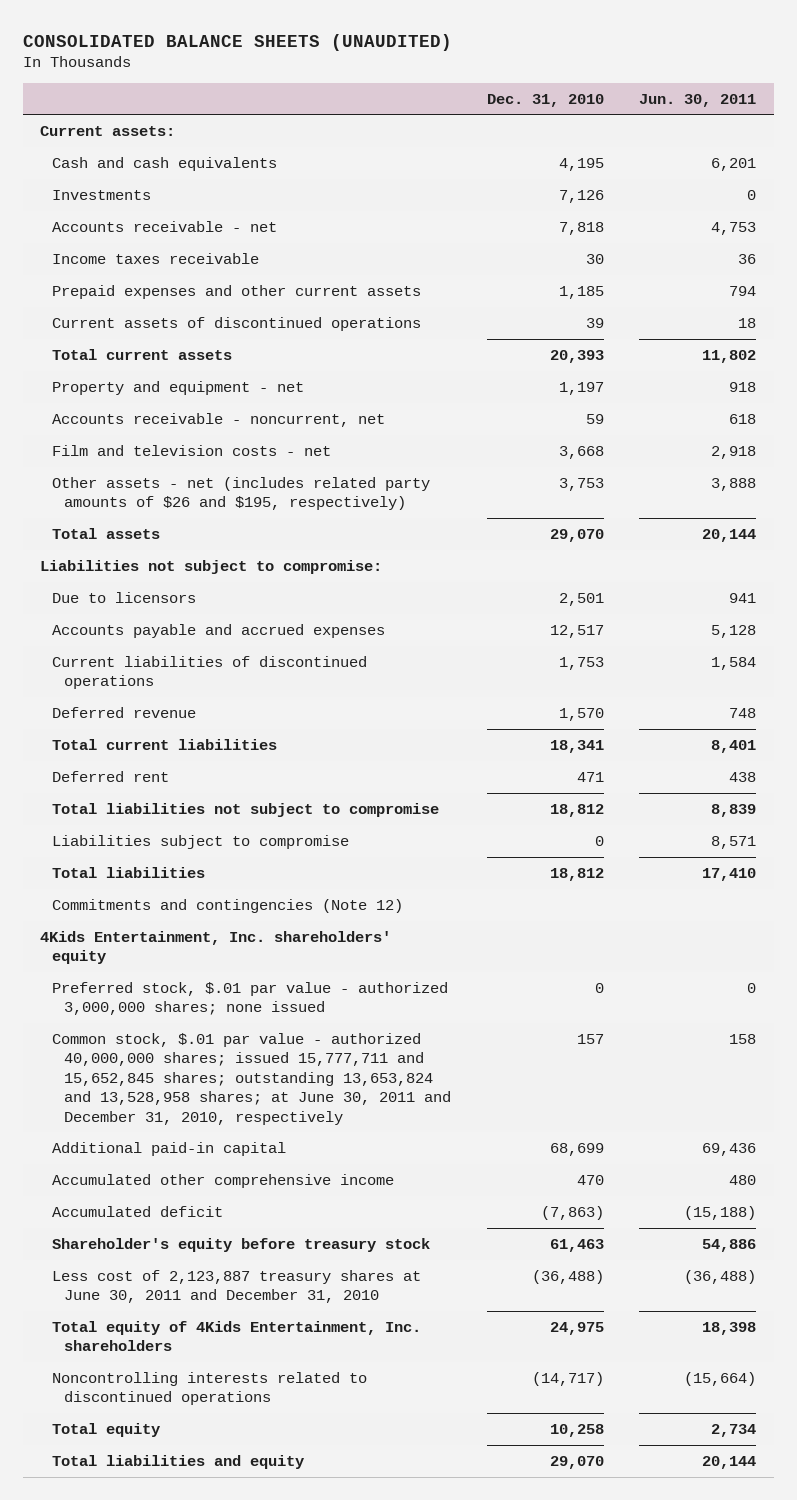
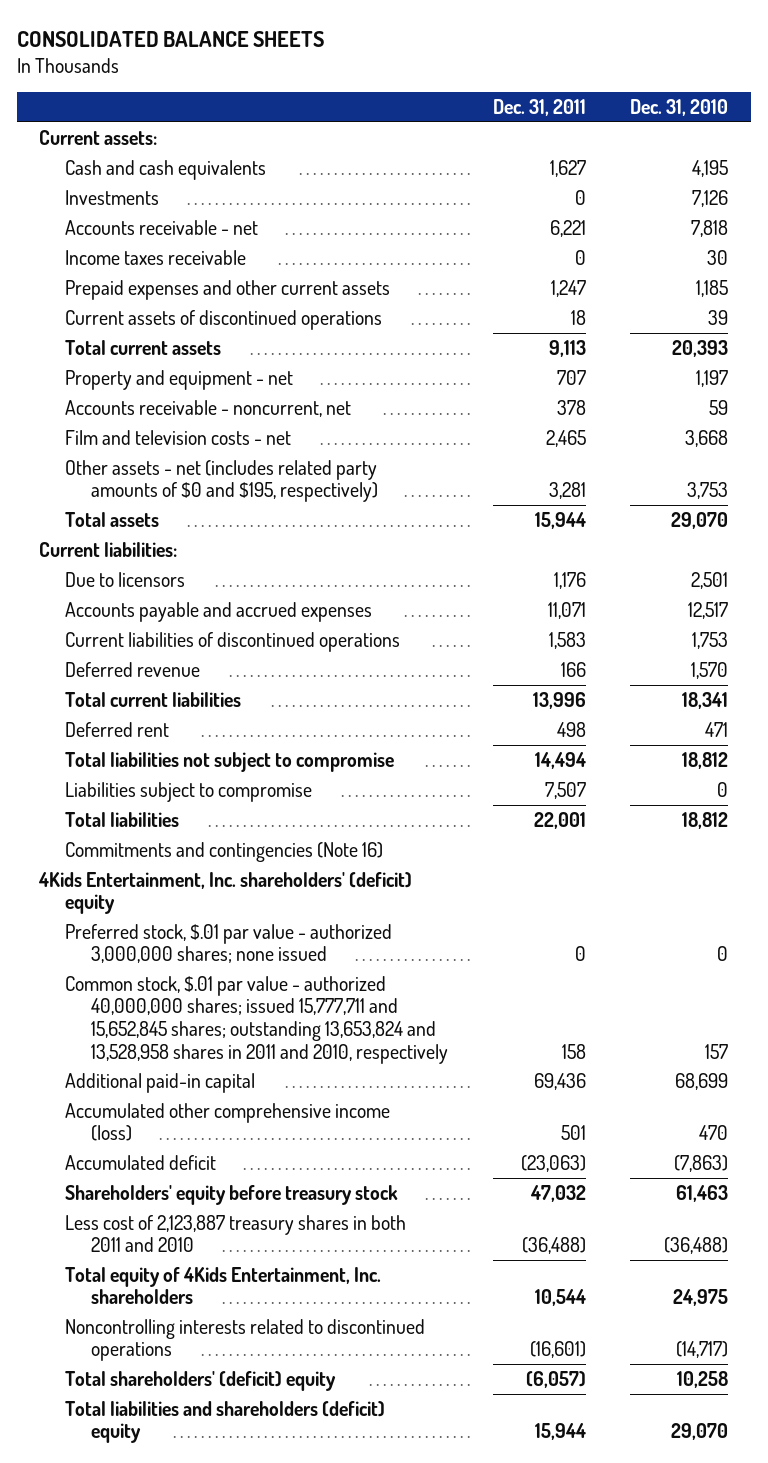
[22,33,452,51] CONSOLIDATED BALANCE SHEETS (UNAUDITED) -> [17,30,325,47] CONSOLIDATED BALANCE SHEETS
[639,93,757,107] Jun. 30, 2011 -> none
none -> [492,99,586,117] Dec. 31, 2011
[52,476,431,511] Other assets - net (includes related party amounts of $26 and $195, respectively) -> [65,459,378,503] Other assets - net (includes related party amounts of $0 and $195, respectively)
[40,559,383,574] Liabilities not subject to compromise: -> none
none -> [39,541,178,557] Current liabilities:
[52,898,404,913] Commitments and contingencies (Note 12) -> [65,841,384,862] Commitments and contingencies (Note 16)
[40,930,392,965] 4Kids Entertainment, Inc. shareholders' equity -> [38,871,413,915] 4Kids Entertainment, Inc. shareholders' (deficit) equity
[52,1032,452,1125] Common stock, $.01 par value - authorized 40,000,000 shares; issued 15,777,711 and 15,652,845 shares; outstanding 13,653,824 and 13,528,958 shares; at June 30, 2011 and December 31, 2010, respectively -> [65,975,448,1064] Common stock, $.01 par value - authorized 40,000,000 shares; issued 15,777,711 and 15,652,845 shares; outstanding 13,653,824 and 13,528,958 shares in 2011 and 2010, respectively
[52,1173,395,1188] Accumulated other comprehensive income -> [65,1102,391,1142] Accumulated other comprehensive income (loss)
[52,1237,431,1252] Shareholder's equity before treasury stock -> [65,1184,399,1205] Shareholders' equity before treasury stock
[52,1269,422,1304] Less cost of 2,123,887 treasury shares at June 30, 2011 and December 31, 2010 -> [65,1214,407,1253] Less cost of 2,123,887 treasury shares in both 2011 and 2010
[52,1422,161,1437] Total equity -> [65,1370,337,1391] Total shareholders' (deficit) equity
[52,1454,305,1469] Total liabilities and equity -> [65,1400,386,1444] Total liabilities and shareholders (deficit) equity

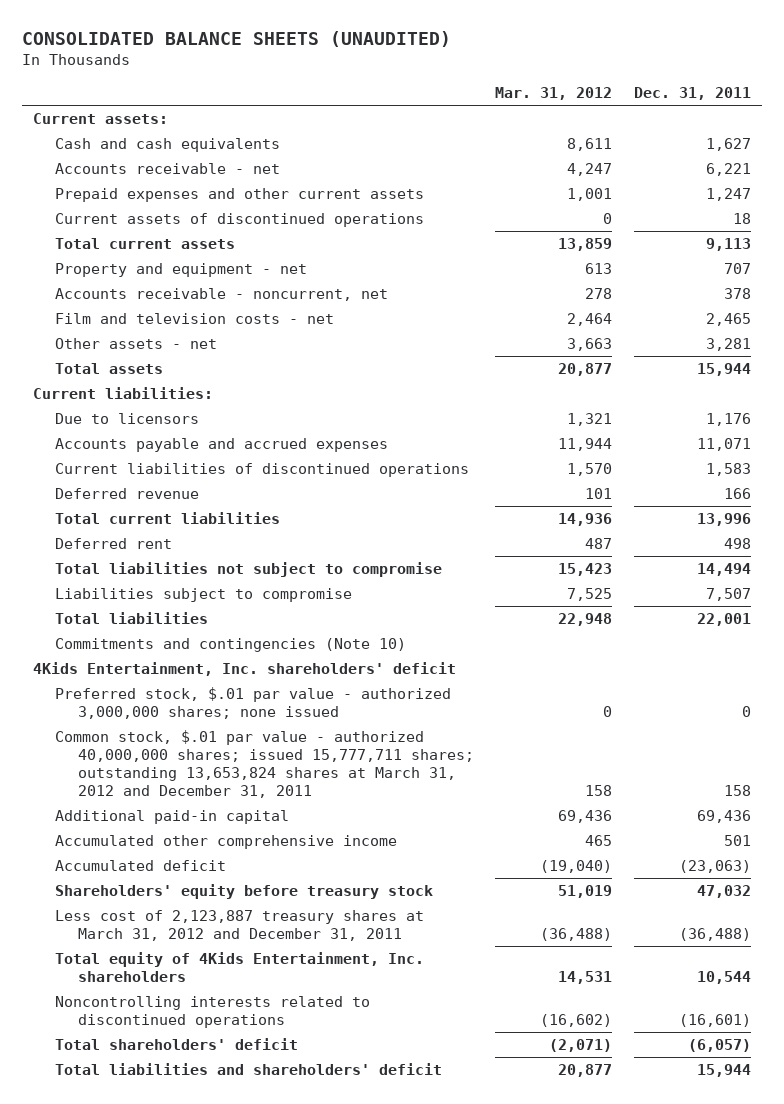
[17,30,325,47] CONSOLIDATED BALANCE SHEETS -> [21,31,451,48] CONSOLIDATED BALANCE SHEETS (UNAUDITED)
[630,99,729,117] Dec. 31, 2010 -> none
none -> [495,87,613,101] Mar. 31, 2012
[65,189,160,205] Investments -> none
[65,249,247,265] Income taxes receivable -> none
[65,459,378,503] Other assets - net (includes related party amounts of $0 and $195, respectively) -> [55,337,218,349] Other assets - net
[65,841,384,862] Commitments and contingencies (Note 16) -> [55,637,407,652] Commitments and contingencies (Note 10)
[38,871,413,915] 4Kids Entertainment, Inc. shareholders' (deficit) equity -> [32,661,456,676] 4Kids Entertainment, Inc. shareholders' deficit
[65,975,448,1064] Common stock, $.01 par value - authorized 40,000,000 shares; issued 15,777,711 and 15,652,845 shares; outstanding 13,653,824 and 13,528,958 shares in 2011 and 2010, respectively -> [55,729,474,799] Common stock, $.01 par value - authorized 40,000,000 shares; issued 15,777,711 shares; outstanding 13,653,824 shares at March 31, 2012 and December 31, 2011
[65,1102,391,1142] Accumulated other comprehensive income (loss) -> [55,834,398,849] Accumulated other comprehensive income
[65,1214,407,1253] Less cost of 2,123,887 treasury shares in both 2011 and 2010 -> [55,909,425,942] Less cost of 2,123,887 treasury shares at March 31, 2012 and December 31, 2011
[65,1370,337,1391] Total shareholders' (deficit) equity -> [55,1037,299,1050] Total shareholders' deficit
[65,1400,386,1444] Total liabilities and shareholders (deficit) equity -> [55,1062,443,1075] Total liabilities and shareholders' deficit

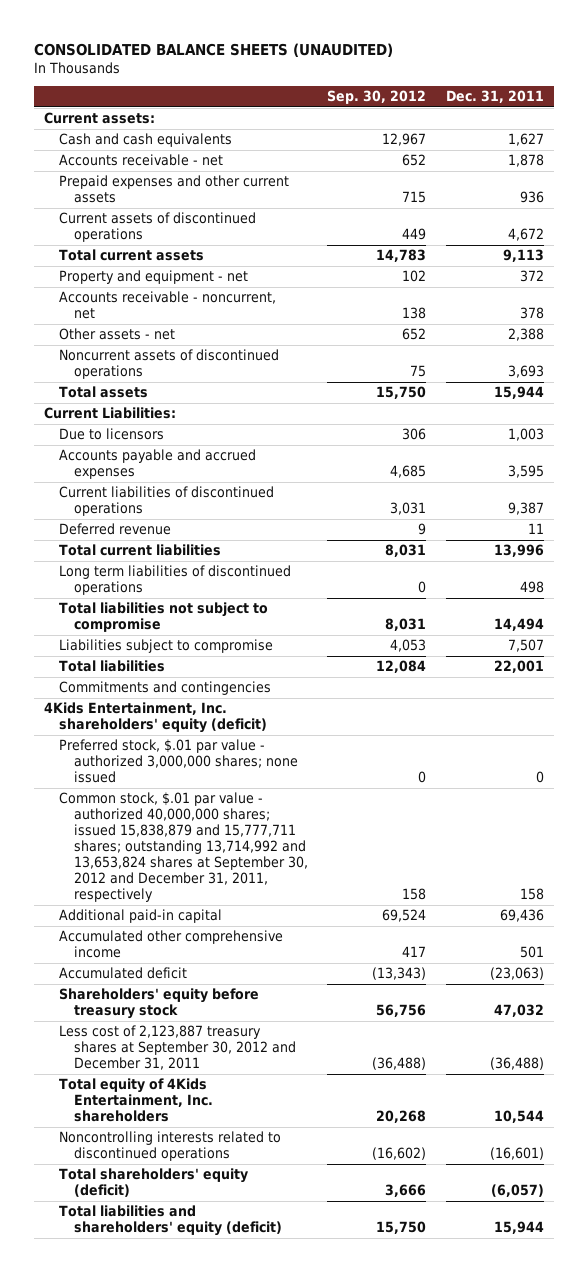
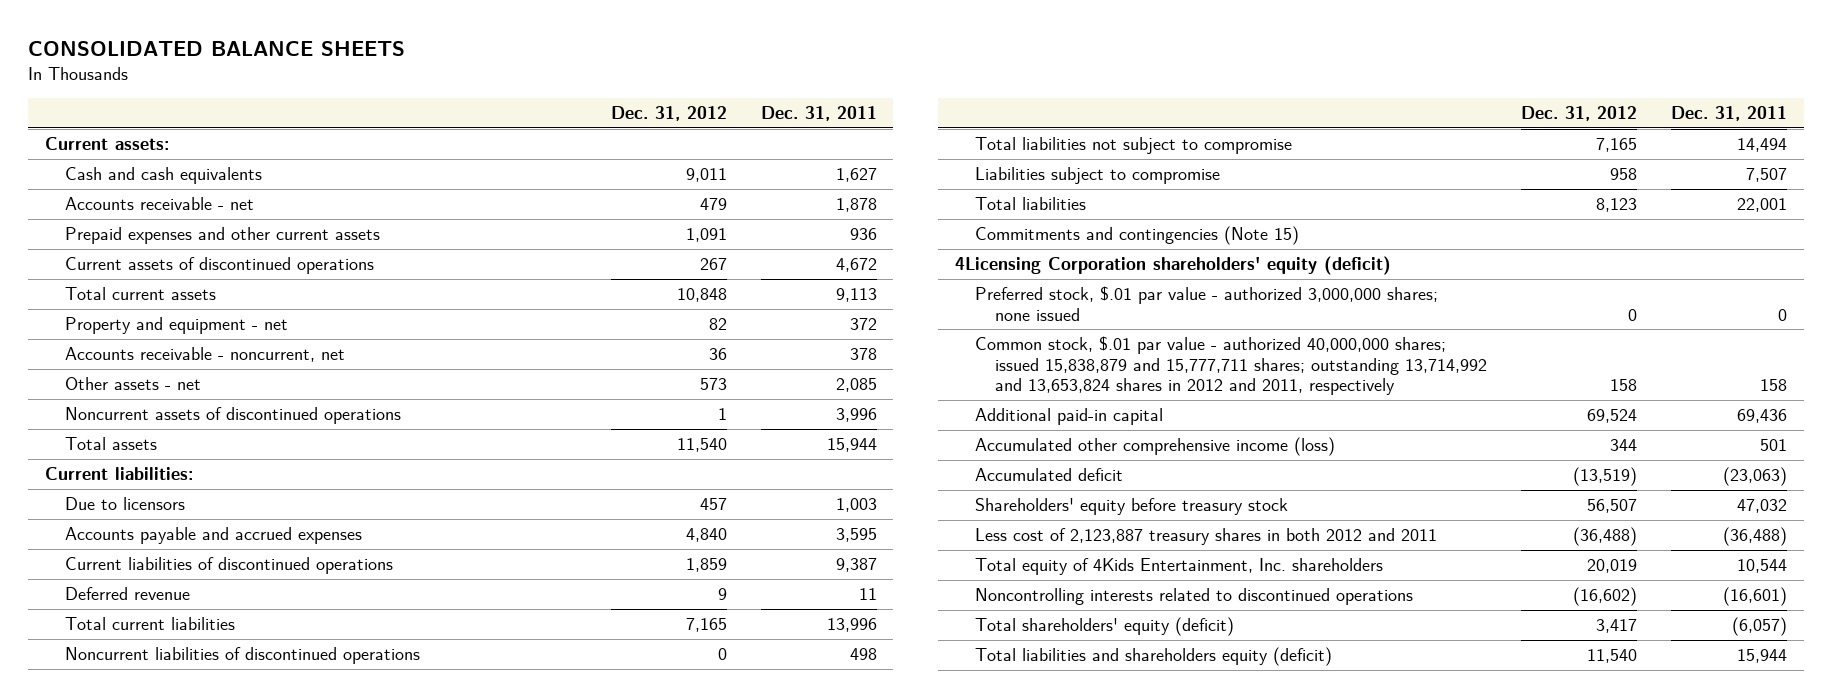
[34,42,394,57] CONSOLIDATED BALANCE SHEETS (UNAUDITED) -> [28,40,406,56] CONSOLIDATED BALANCE SHEETS
[327,90,427,105] Sep. 30, 2012 -> none
none -> [611,106,728,122] Dec. 31, 2012
[507,328,544,342] 2,388 -> [835,378,877,393] 2,085
[507,365,544,379] 3,693 -> [835,408,877,423] 3,996
[43,407,176,420] Current Liabilities: -> [44,467,193,481] Current liabilities:
[58,565,291,596] Long term liabilities of discontinued operations -> [65,647,421,665] Noncurrent liabilities of discontinued operations
[58,681,271,696] Commitments and contingencies -> [975,226,1300,246] Commitments and contingencies (Note 15)
[43,702,267,734] 4Kids Entertainment, Inc. shareholders' equity (deficit) -> [954,256,1391,276] 4Licensing Corporation shareholders' equity (deficit)
[58,792,308,903] Common stock, $.01 par value - authorized 40,000,000 shares; issued 15,838,879 and 15,777,711 shares; outstanding 13,714,992 and 13,653,824 shares at September 30, 2012 and December 31, 2011, respectively -> [975,336,1488,396] Common stock, $.01 par value - authorized 40,000,000 shares; issued 15,838,879 and 15,777,711 shares; outstanding 13,714,992 and 13,653,824 shares in 2012 and 2011, respectively
[58,930,283,959] Accumulated other comprehensive income -> [975,437,1336,457] Accumulated other comprehensive income (loss)
[58,1025,296,1071] Less cost of 2,123,887 treasury shares at September 30, 2012 and December 31, 2011 -> [975,528,1438,546] Less cost of 2,123,887 treasury shares in both 2012 and 2011
[58,1205,282,1237] Total liabilities and shareholders' equity (deficit) -> [975,647,1333,667] Total liabilities and shareholders equity (deficit)

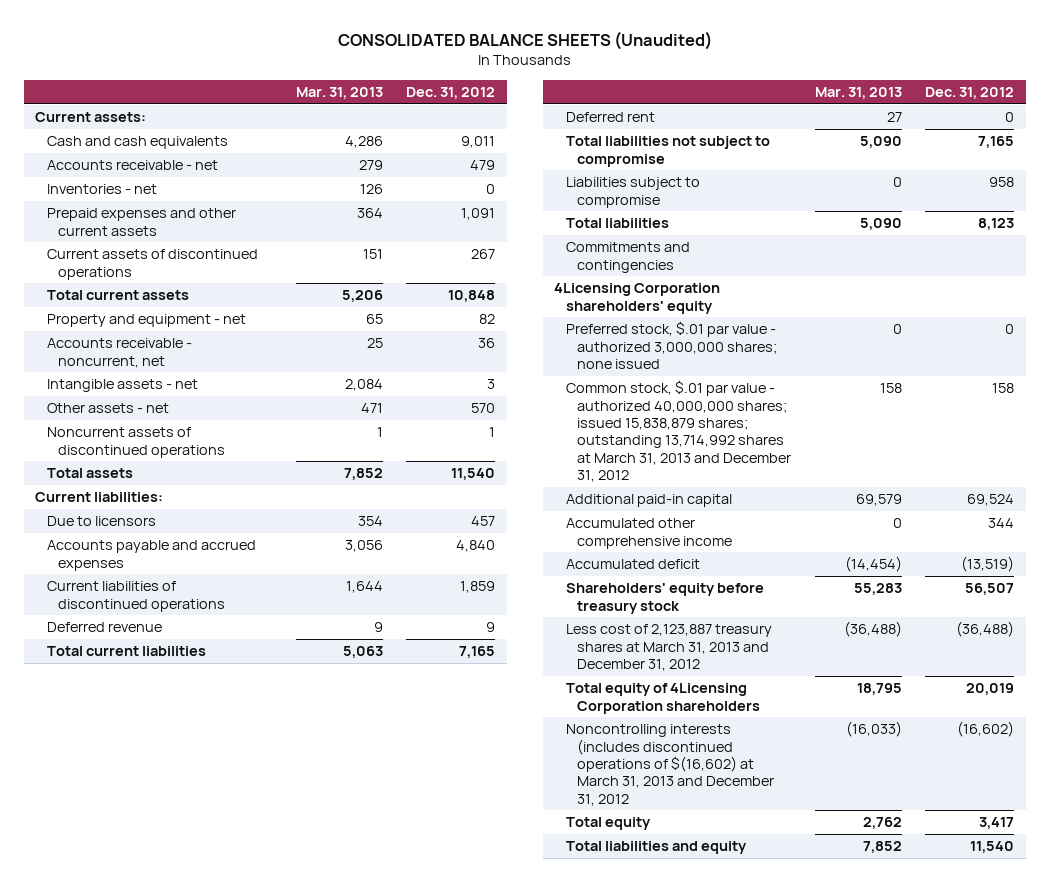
[28,40,406,56] CONSOLIDATED BALANCE SHEETS -> [337,30,712,50] CONSOLIDATED BALANCE SHEETS (Unaudited)
[760,106,877,122] Dec. 31, 2011 -> none
none -> [295,87,383,100] Mar. 31, 2013
none -> [46,184,157,195] Inventories - net
none -> [46,379,198,393] Intangible assets - net
[700,378,728,391] 573 -> [470,403,495,414] 570
[65,647,421,665] Noncurrent liabilities of discontinued operations -> none
none -> [565,112,655,123] Deferred rent
[975,226,1300,246] Commitments and contingencies (Note 15) -> [565,242,690,273] Commitments and contingencies
[954,256,1391,276] 4Licensing Corporation shareholders' equity (deficit) -> [554,283,721,314] 4Licensing Corporation shareholders' equity
[975,336,1488,396] Common stock, $.01 par value - authorized 40,000,000 shares; issued 15,838,879 and 15,777,711 shares; outstanding 13,714,992 and 13,653,824 shares in 2012 and 2011, respectively -> [565,380,792,482] Common stock, $.01 par value - authorized 40,000,000 shares; issued 15,838,879 shares; outstanding 13,714,992 shares at March 31, 2013 and December 31, 2012
[975,437,1336,457] Accumulated other comprehensive income (loss) -> [565,518,733,549] Accumulated other comprehensive income
[975,528,1438,546] Less cost of 2,123,887 treasury shares in both 2012 and 2011 -> [565,624,772,671] Less cost of 2,123,887 treasury shares at March 31, 2013 and December 31, 2012
[975,558,1384,576] Total equity of 4Kids Entertainment, Inc. shareholders -> [565,683,761,714] Total equity of 4Licensing Corporation shareholders
[975,588,1414,606] Noncontrolling interests related to discontinued operations -> [565,724,775,806] Noncontrolling interests (includes discontinued operations of $(16,602) at March 31, 2013 and December 31, 2012
[975,617,1235,637] Total shareholders' equity (deficit) -> [565,817,651,831] Total equity
[975,647,1333,667] Total liabilities and shareholders equity (deficit) -> [565,841,747,855] Total liabilities and equity

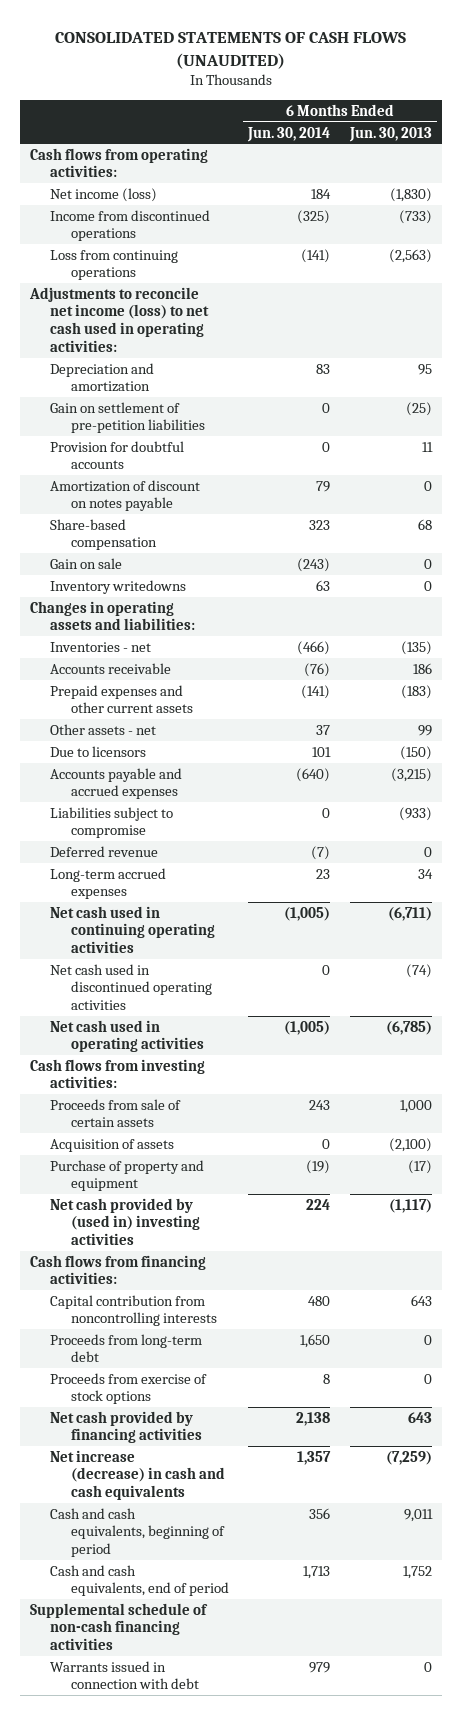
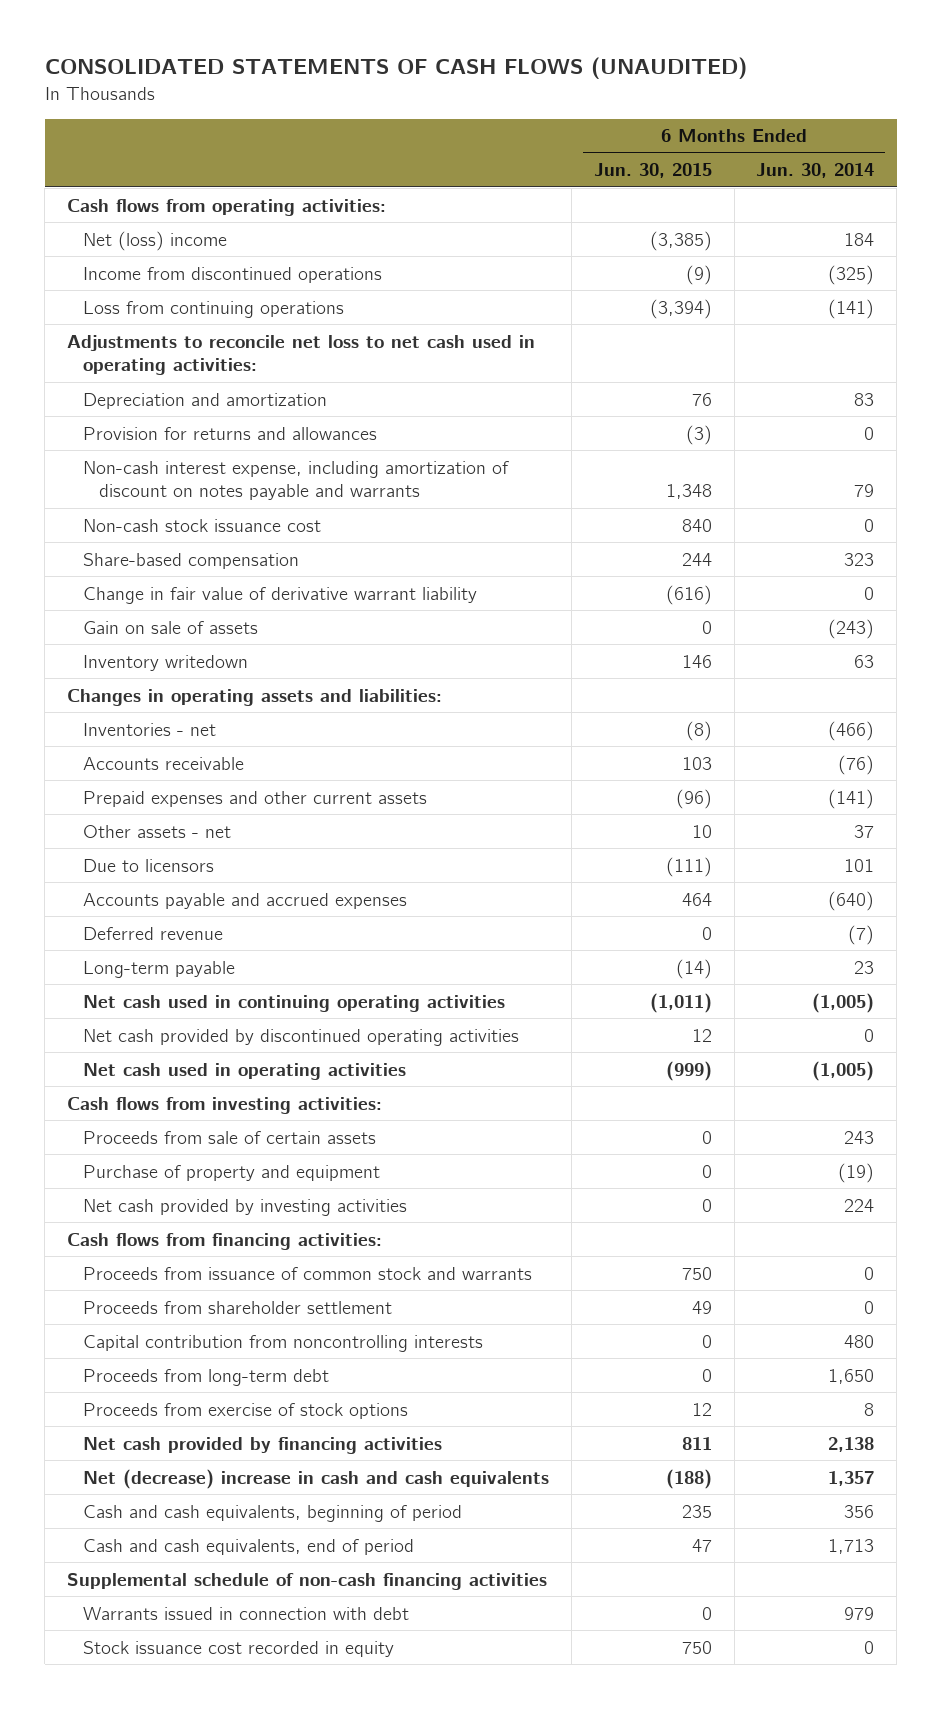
[348,126,432,142] Jun. 30, 2013 -> none
none -> [593,163,712,179] Jun. 30, 2015
[50,187,158,202] Net income (loss) -> [83,230,228,251] Net (loss) income
[28,286,210,352] Adjustments to reconcile net income (loss) to net cash used in operating activities: -> [67,334,536,376] Adjustments to reconcile net loss to net cash used in operating activities:
[50,401,205,434] Gain on settlement of pre-petition liabilities -> none
[50,479,201,512] Amortization of discount on notes payable -> none
[50,440,185,470] Provision for doubtful accounts -> [83,426,378,440] Provision for returns and allowances
none -> [83,460,510,501] Non-cash interest expense, including amortization of discount on notes payable and warrants
none -> [83,518,322,532] Non-cash stock issuance cost
none -> [83,586,478,604] Change in fair value of derivative warrant liability
[50,557,123,569] Gain on sale -> [83,620,259,634] Gain on sale of assets
[50,579,187,594] Inventory writedowns -> [83,654,249,671] Inventory writedown
[50,806,174,839] Liabilities subject to compromise -> none
[50,867,167,900] Long-term accrued expenses -> [83,960,236,978] Long-term payable
[50,963,212,1011] Net cash used in discontinued operating activities -> [83,1028,520,1046] Net cash provided by discontinued operating activities
[50,1138,175,1152] Acquisition of assets -> none
[50,1197,200,1246] Net cash provided by (used in) investing activities -> [83,1198,408,1216] Net cash provided by investing activities
none -> [83,1266,533,1280] Proceeds from issuance of common stock and warrants
none -> [83,1300,393,1314] Proceeds from shareholder settlement
[50,1449,225,1501] Net increase (decrease) in cash and cash equivalents -> [83,1468,550,1489] Net (decrease) increase in cash and cash equivalents
none -> [83,1640,395,1657] Stock issuance cost recorded in equity

